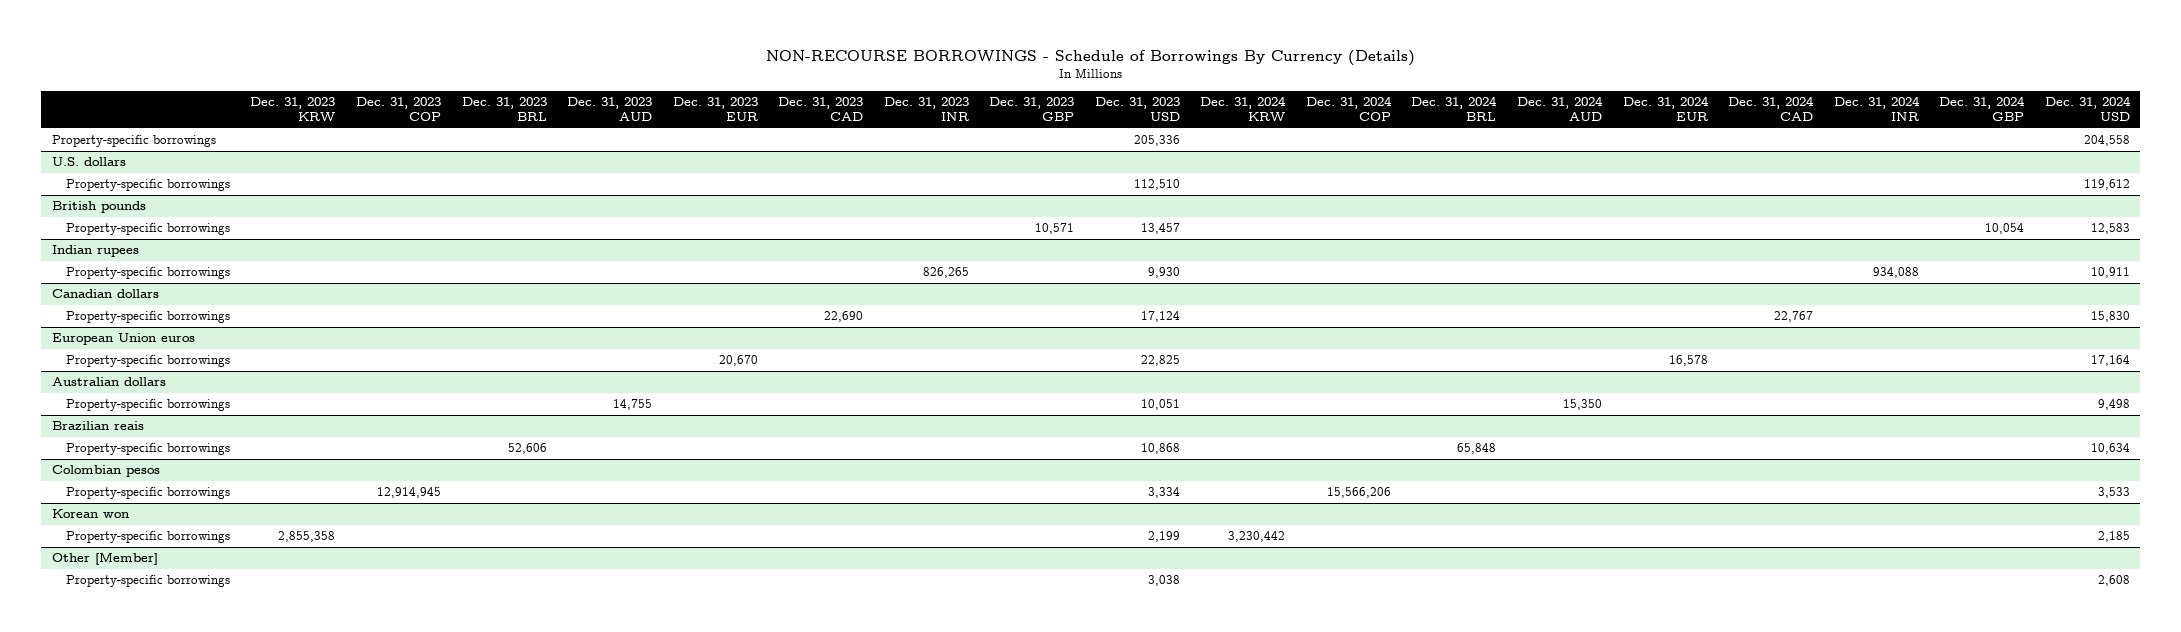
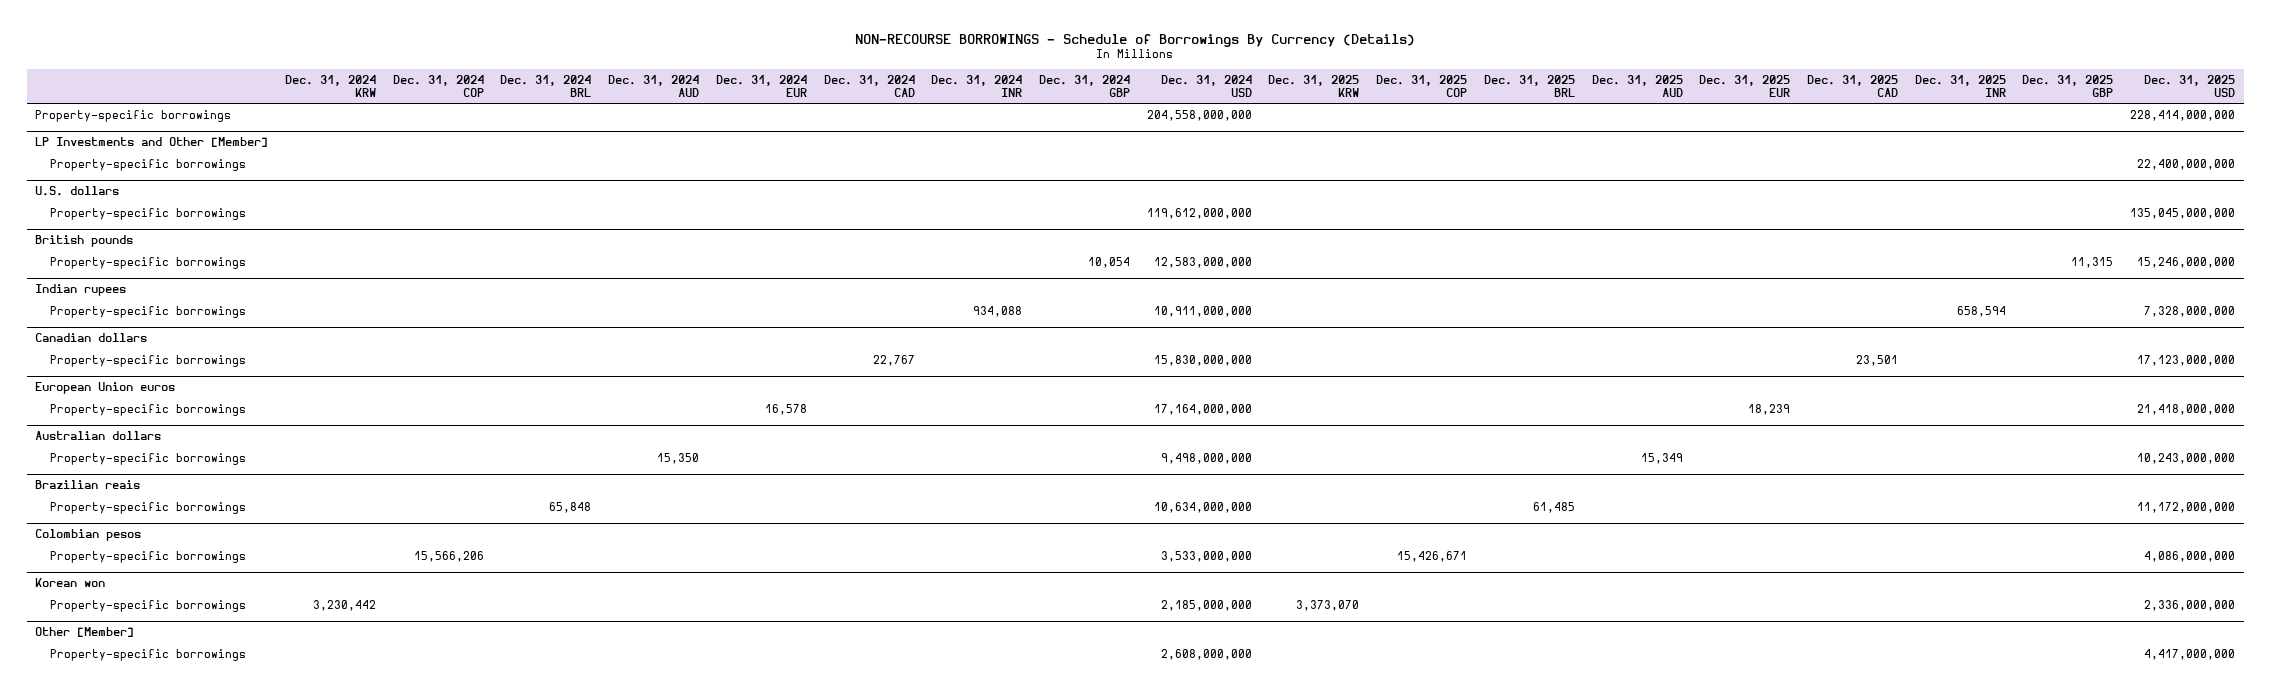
[250,97,336,122] Dec. 31, 2023 KRW -> none
[355,97,441,122] Dec. 31, 2023 COP -> none
[461,97,547,122] Dec. 31, 2023 BRL -> none
[567,97,653,122] Dec. 31, 2023 AUD -> none
[672,97,758,122] Dec. 31, 2023 EUR -> none
[778,97,864,122] Dec. 31, 2023 CAD -> none
[883,97,969,122] Dec. 31, 2023 INR -> none
[989,97,1075,122] Dec. 31, 2023 GBP -> none
[1094,97,1180,122] Dec. 31, 2023 USD -> none
none -> [1268,74,1360,97] Dec. 31, 2025 KRW
none -> [1376,74,1468,97] Dec. 31, 2025 COP
none -> [1483,74,1575,97] Dec. 31, 2025 BRL
none -> [1591,74,1683,97] Dec. 31, 2025 AUD
none -> [1699,74,1791,97] Dec. 31, 2025 EUR
none -> [1807,74,1899,97] Dec. 31, 2025 CAD
none -> [1914,74,2006,97] Dec. 31, 2025 INR
none -> [2022,74,2114,97] Dec. 31, 2025 GBP
none -> [2144,74,2236,97] Dec. 31, 2025 USD
[2083,135,2130,147] 204,558 -> [1146,109,1252,121] 204,558,000,000
none -> [35,137,269,148] LP Investments and Other [Member]
none -> [50,158,247,171] Property-specific borrowings
[2083,179,2130,191] 119,612 -> [1146,207,1252,219] 119,612,000,000
[2090,223,2130,235] 12,583 -> [1153,256,1252,268] 12,583,000,000
[2090,267,2130,279] 10,911 -> [1153,305,1252,317] 10,911,000,000
[2090,311,2130,323] 15,830 -> [1153,354,1252,366] 15,830,000,000
[2090,355,2130,367] 17,164 -> [1153,403,1252,415] 17,164,000,000
[2097,399,2130,411] 9,498 -> [1160,452,1252,464] 9,498,000,000
[2090,443,2130,455] 10,634 -> [1153,501,1252,513] 10,634,000,000
[2097,487,2130,499] 3,533 -> [1160,550,1252,562] 3,533,000,000
[2097,531,2130,543] 2,185 -> [1160,599,1252,611] 2,185,000,000
[2097,575,2130,587] 2,608 -> [1160,648,1252,660] 2,608,000,000

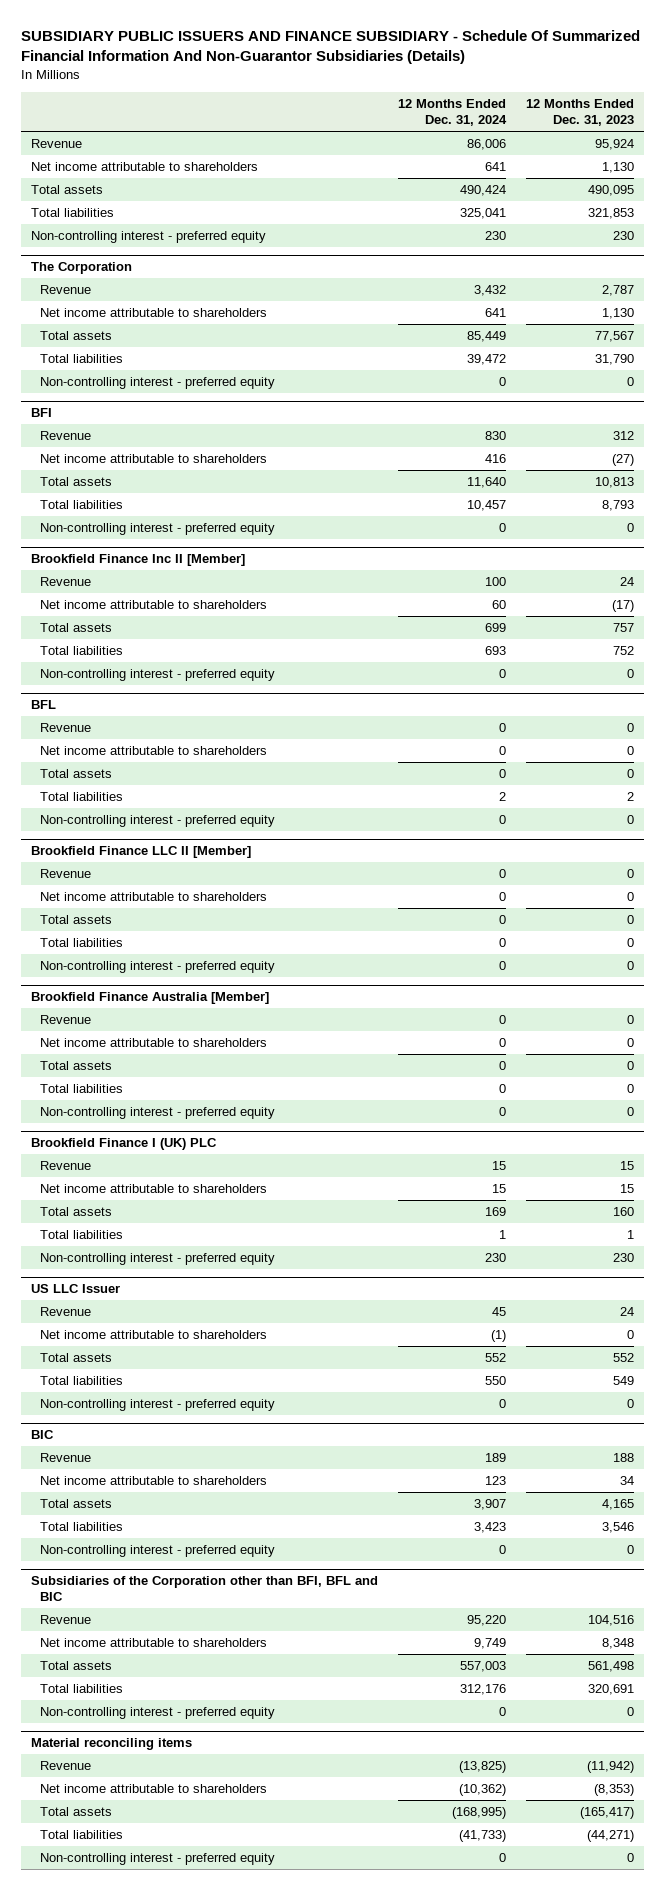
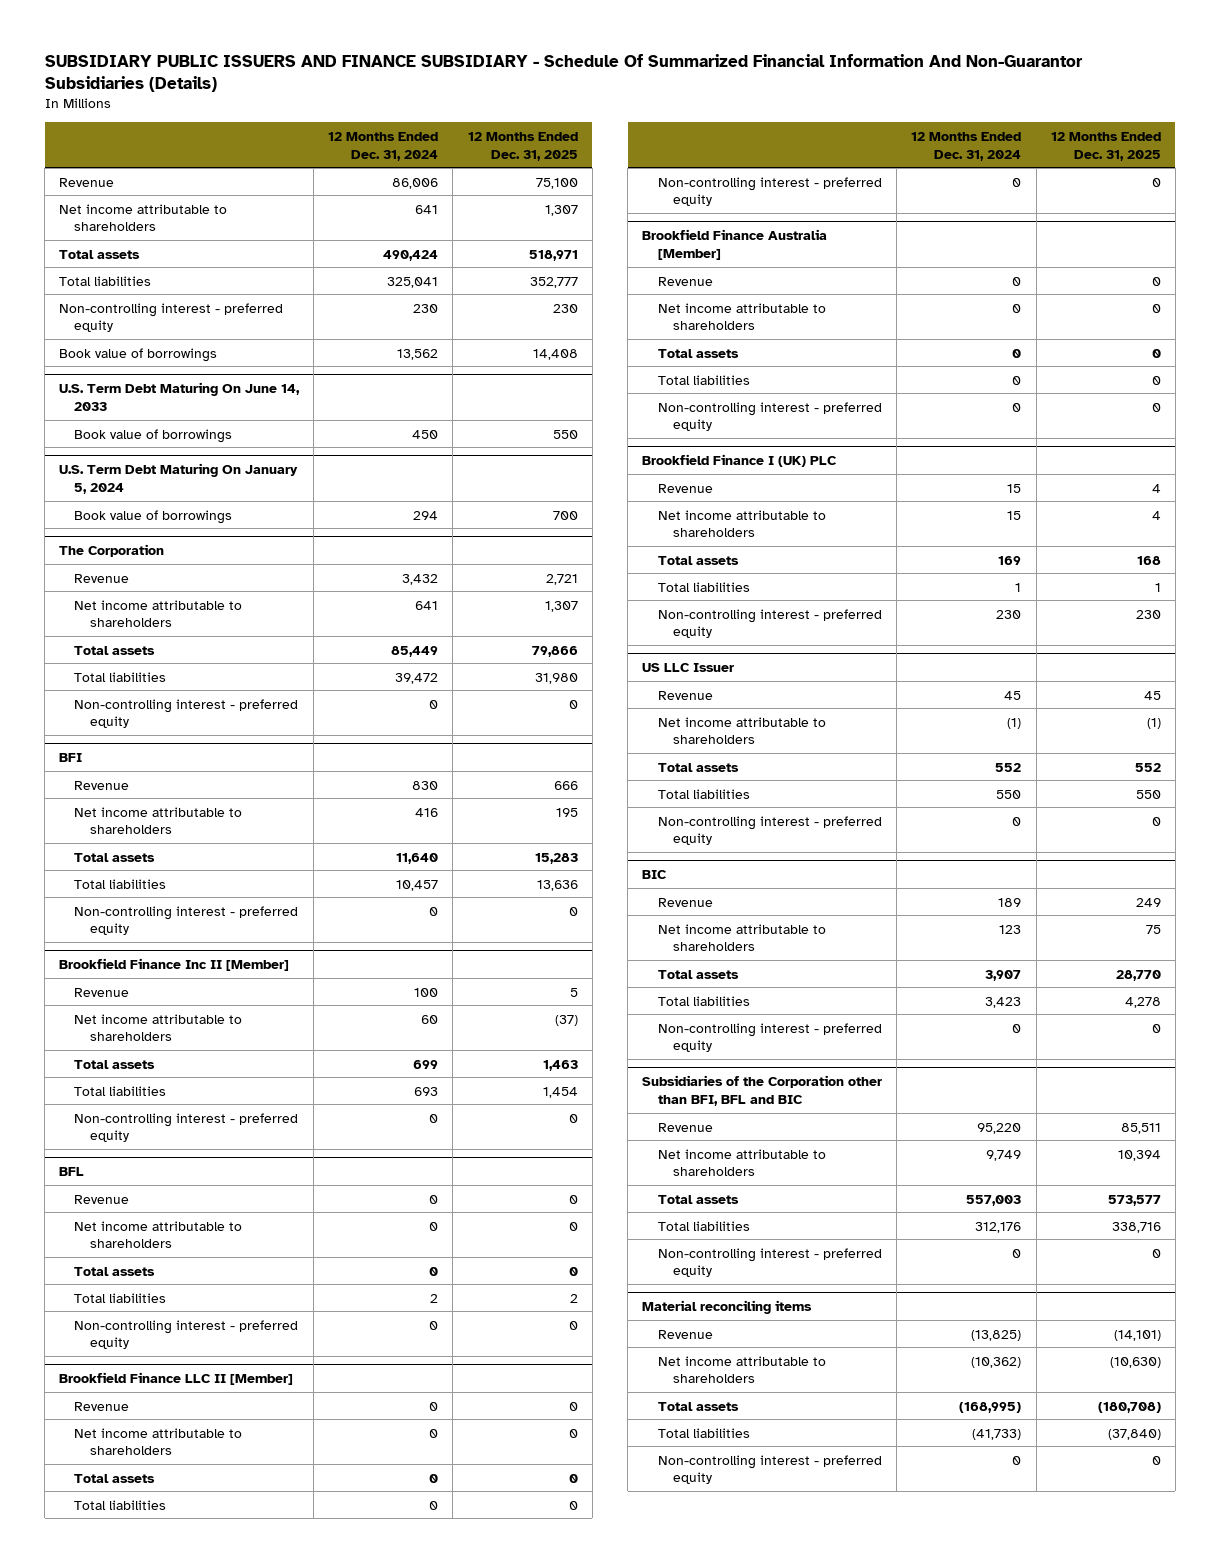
[525,98,634,127] 12 Months Ended Dec. 31, 2023 -> none
none -> [467,131,578,161] 12 Months Ended Dec. 31, 2025
none -> [59,347,218,362] Book value of borrowings
none -> [59,382,301,412] U.S. Term Debt Maturing On June 14, 2033
none -> [74,428,233,443] Book value of borrowings
none -> [59,463,299,495] U.S. Term Debt Maturing On January 5, 2024
none -> [74,509,233,524] Book value of borrowings

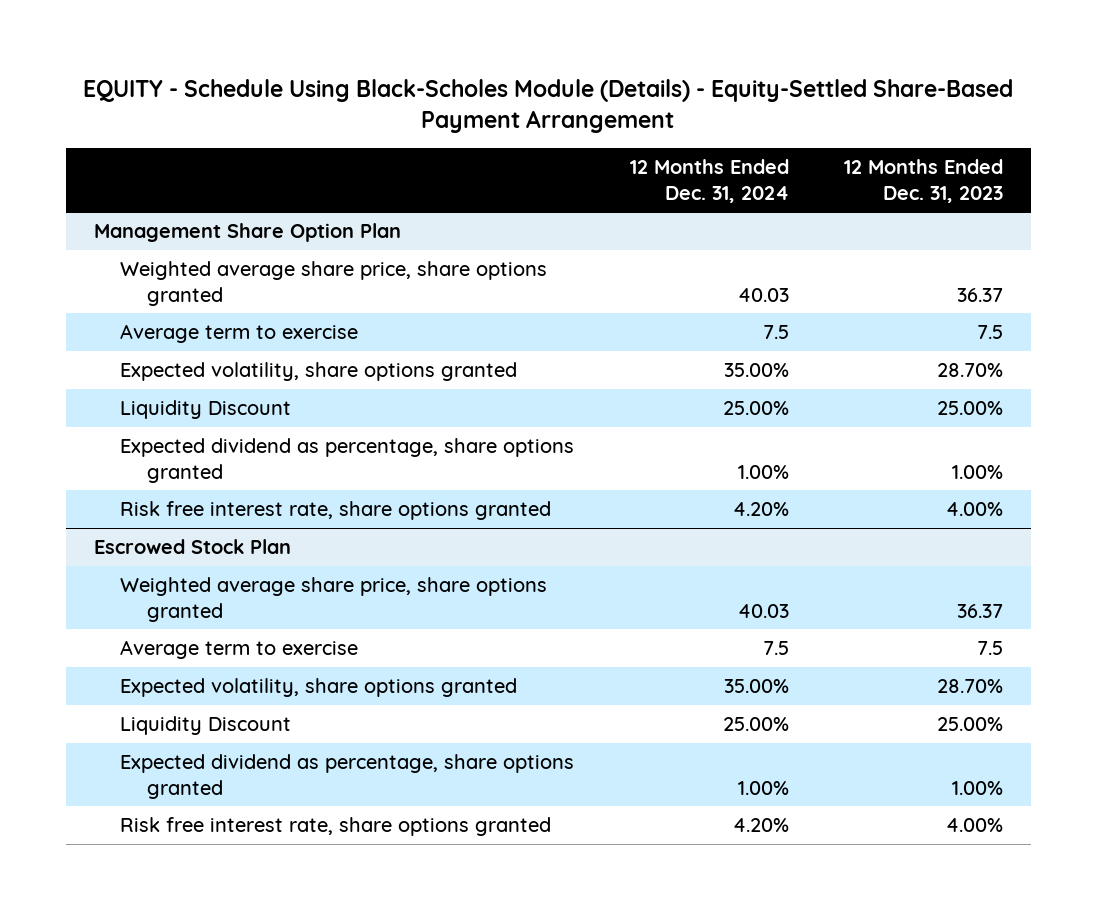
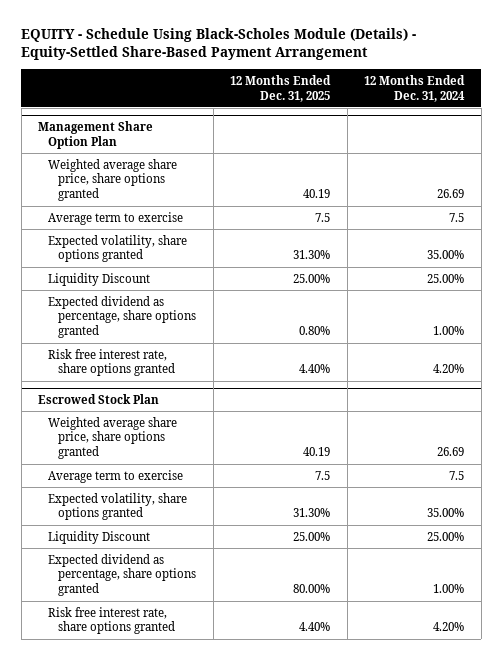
[843,159,1003,203] 12 Months Ended Dec. 31, 2023 -> none
none -> [230,74,332,102] 12 Months Ended Dec. 31, 2025
[737,287,789,302] 40.03 -> [437,189,465,199] 26.69
[737,603,789,618] 40.03 -> [437,447,465,457] 26.69

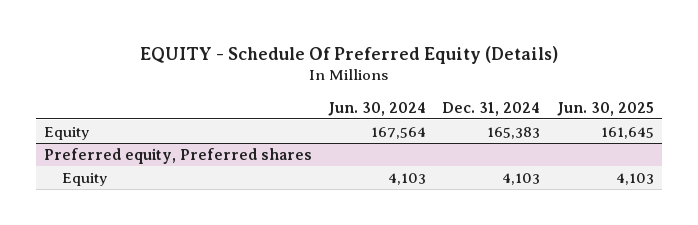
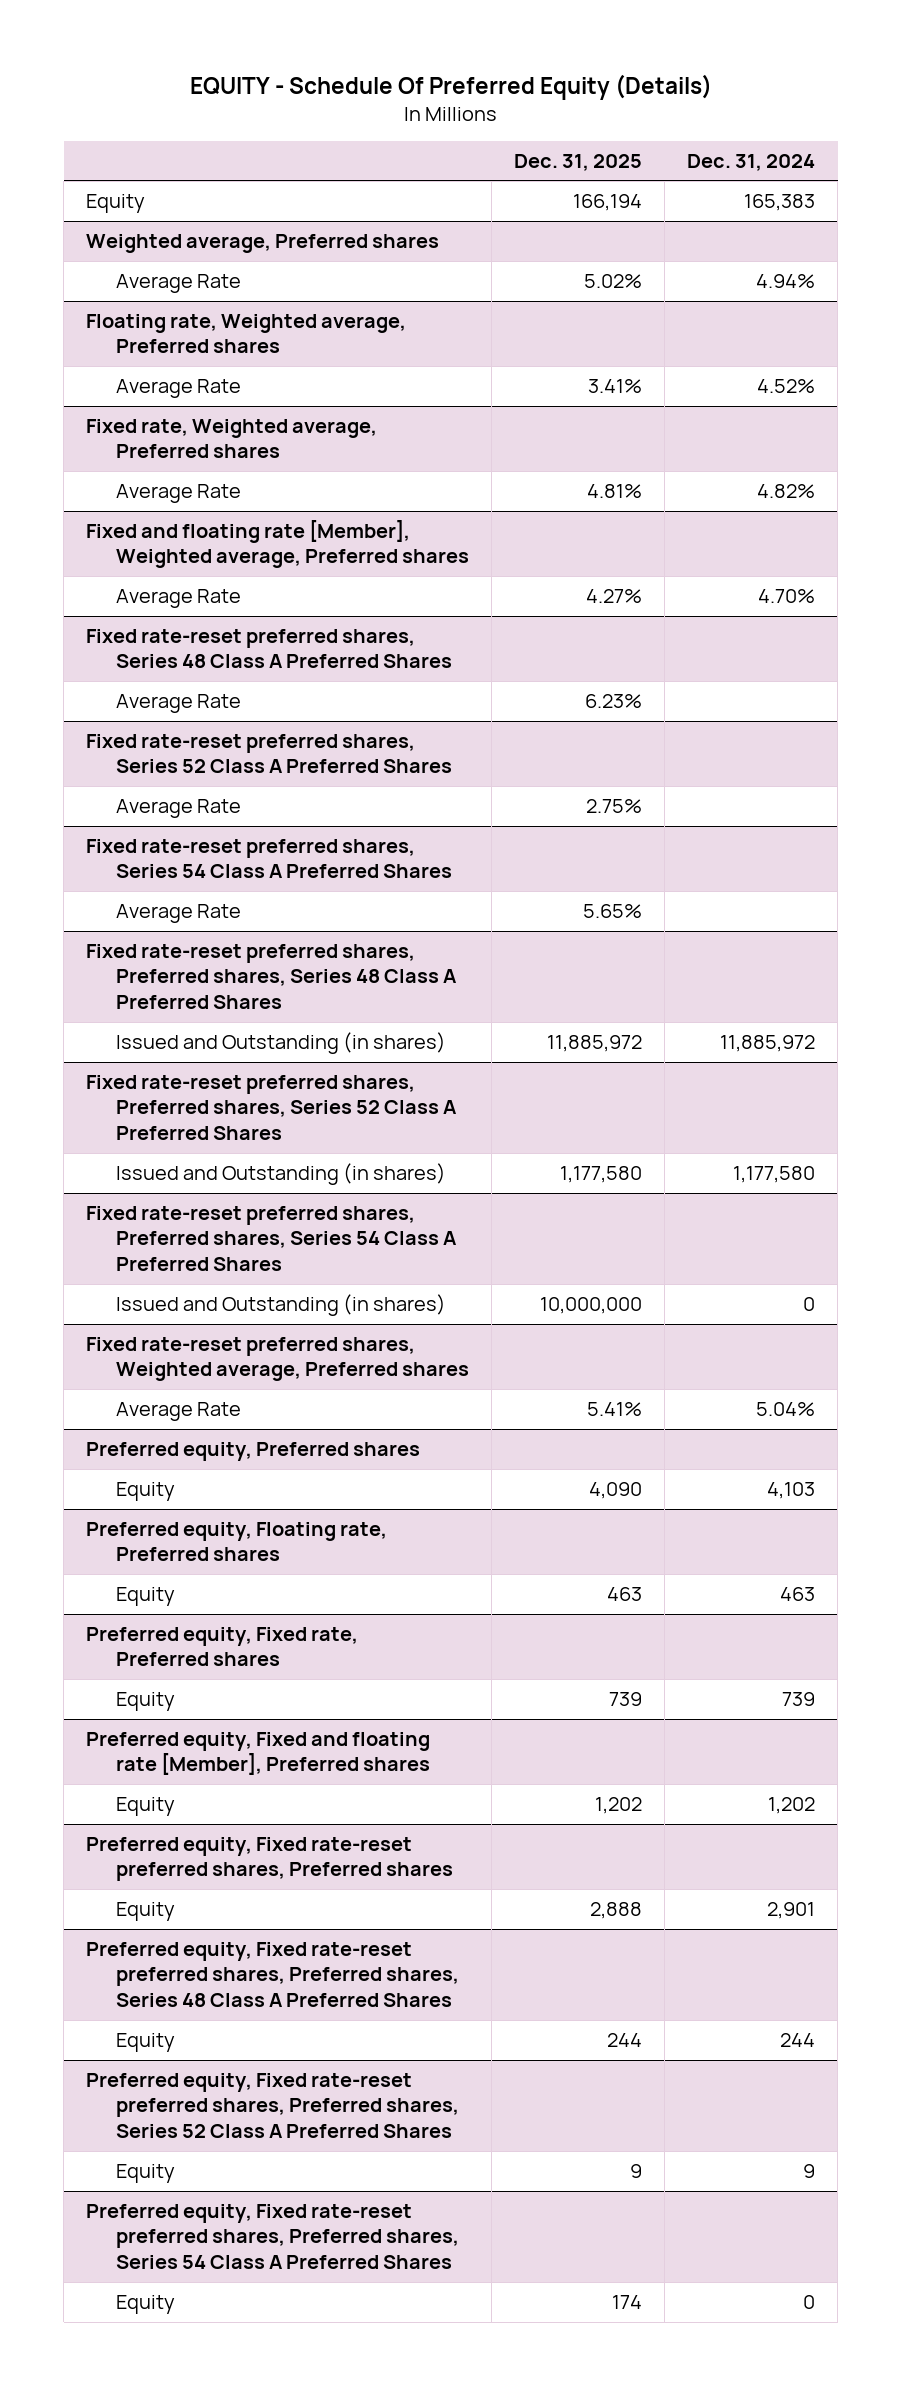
[328,101,427,116] Jun. 30, 2024 -> none
[556,101,654,116] Jun. 30, 2025 -> none
none -> [514,153,643,171] Dec. 31, 2025
none -> [86,234,440,254] Weighted average, Preferred shares
none -> [116,274,242,294] Average Rate
none -> [86,314,407,354] Floating rate, Weighted average, Preferred shares
none -> [116,379,242,399] Average Rate
none -> [86,419,378,459] Fixed rate, Weighted average, Preferred shares
none -> [116,484,242,504] Average Rate
none -> [86,520,470,569] Fixed and floating rate [Member], Weighted average, Preferred shares
none -> [116,589,242,609] Average Rate
none -> [86,629,453,669] Fixed rate-reset preferred shares, Series 48 Class A Preferred Shares
none -> [116,694,242,714] Average Rate
none -> [86,734,453,774] Fixed rate-reset preferred shares, Series 52 Class A Preferred Shares
none -> [116,799,242,819] Average Rate
none -> [86,839,453,879] Fixed rate-reset preferred shares, Series 54 Class A Preferred Shares
none -> [116,904,242,924] Average Rate
none -> [86,944,458,1009] Fixed rate-reset preferred shares, Preferred shares, Series 48 Class A Preferred Shares
none -> [116,1032,447,1055] Issued and Outstanding (in shares)
none -> [86,1075,458,1140] Fixed rate-reset preferred shares, Preferred shares, Series 52 Class A Preferred Shares
none -> [116,1163,447,1186] Issued and Outstanding (in shares)
none -> [86,1206,458,1271] Fixed rate-reset preferred shares, Preferred shares, Series 54 Class A Preferred Shares
none -> [116,1294,447,1317] Issued and Outstanding (in shares)
none -> [86,1337,470,1382] Fixed rate-reset preferred shares, Weighted average, Preferred shares
none -> [116,1402,242,1422] Average Rate
none -> [86,1522,388,1562] Preferred equity, Floating rate, Preferred shares
none -> [116,1587,176,1607] Equity
none -> [86,1627,359,1667] Preferred equity, Fixed rate, Preferred shares
none -> [116,1692,176,1712] Equity
none -> [86,1732,431,1776] Preferred equity, Fixed and floating rate [Member], Preferred shares
none -> [116,1797,176,1817] Equity
none -> [86,1837,454,1882] Preferred equity, Fixed rate-reset preferred shares, Preferred shares
none -> [116,1902,176,1922] Equity
none -> [86,1942,460,2007] Preferred equity, Fixed rate-reset preferred shares, Preferred shares, Series 48 Class A Preferred Shares
none -> [116,2033,176,2053] Equity
none -> [86,2073,460,2138] Preferred equity, Fixed rate-reset preferred shares, Preferred shares, Series 52 Class A Preferred Shares
none -> [116,2164,176,2184] Equity
none -> [86,2204,460,2269] Preferred equity, Fixed rate-reset preferred shares, Preferred shares, Series 54 Class A Preferred Shares
none -> [116,2295,176,2315] Equity

